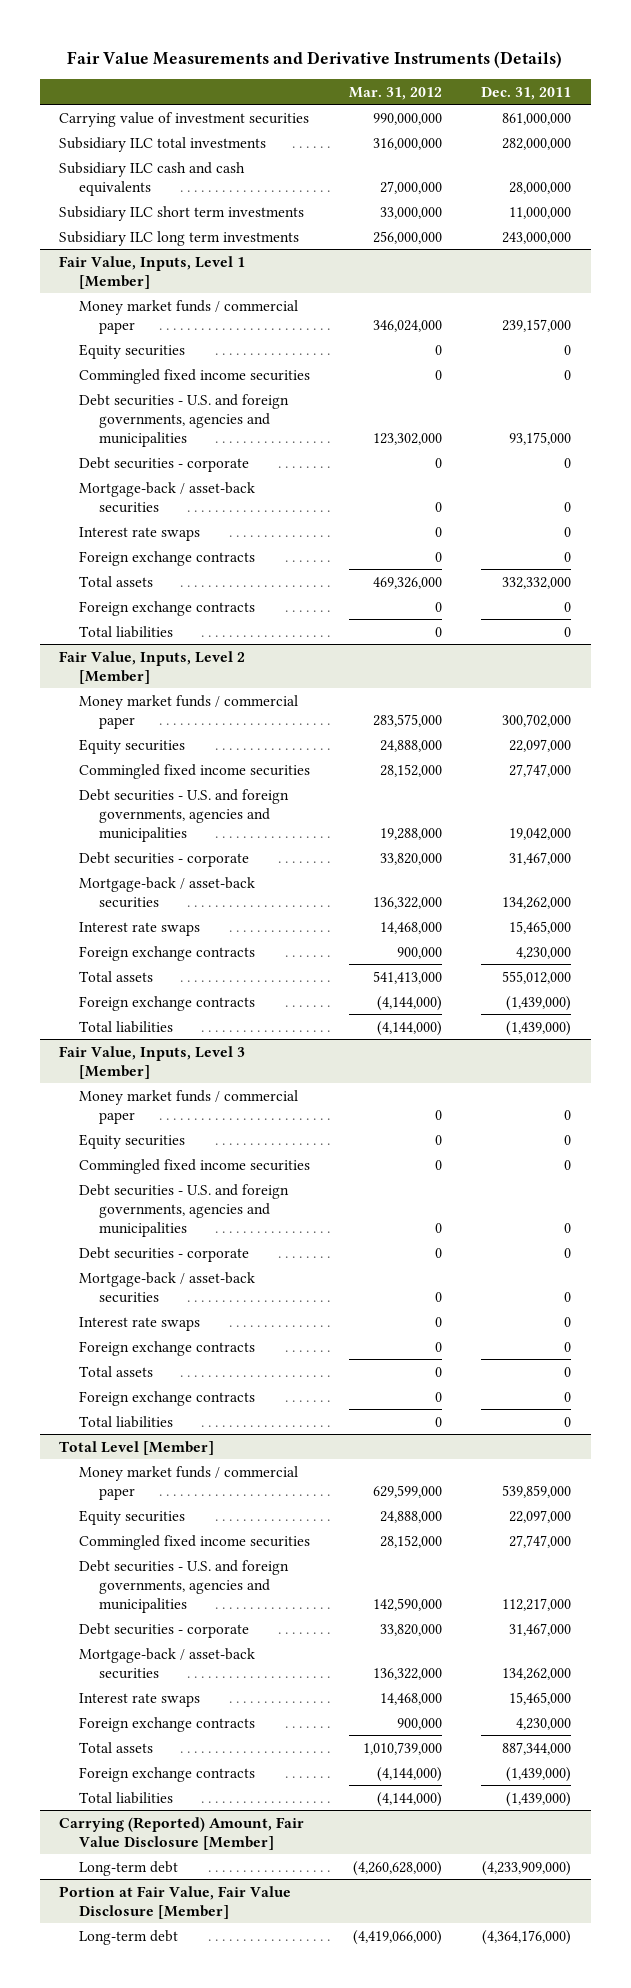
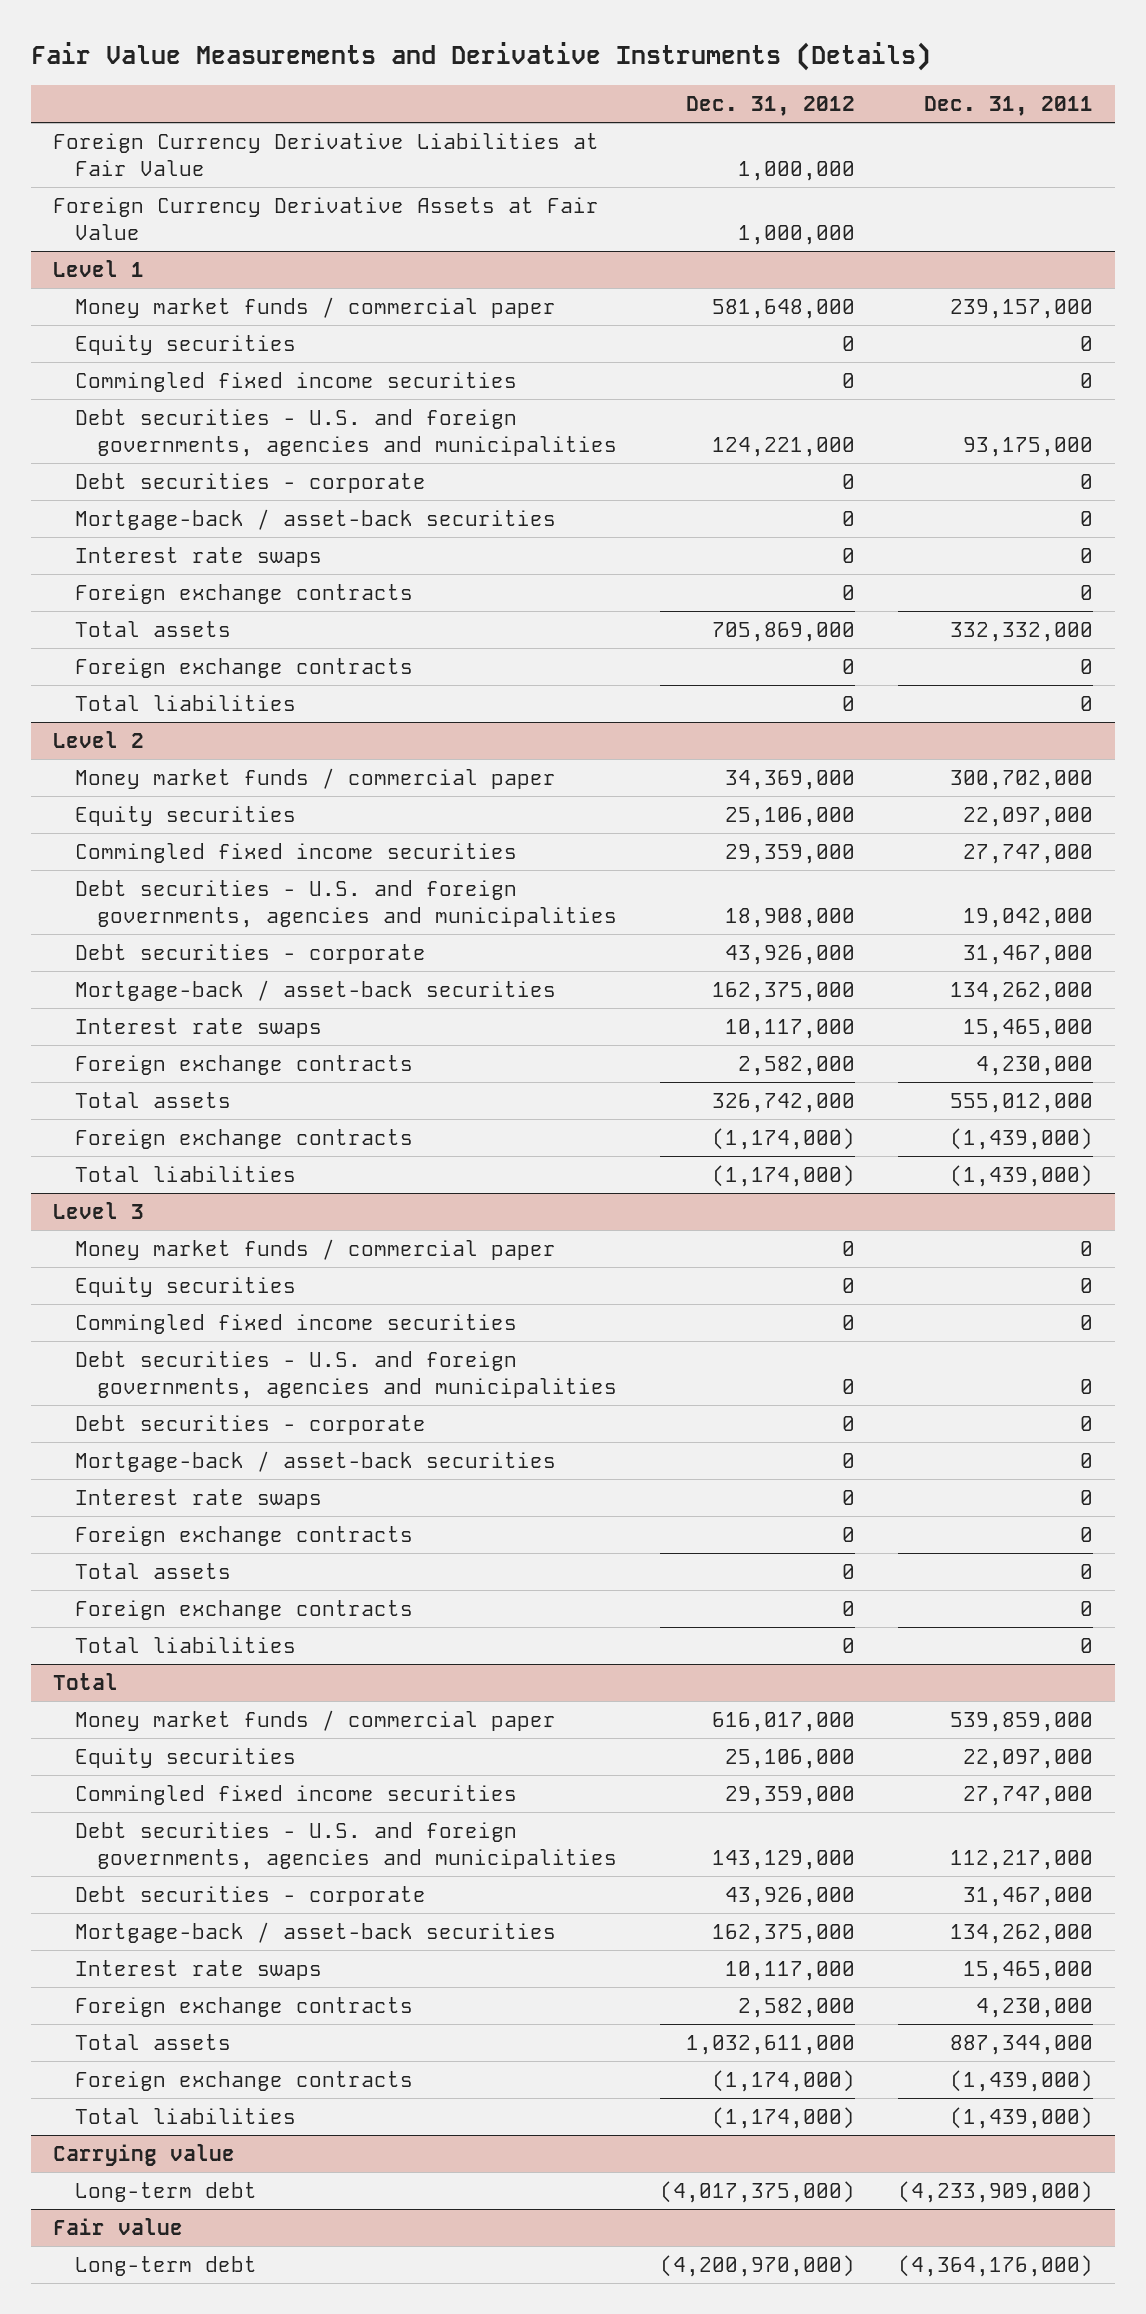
[349,86,443,100] Mar. 31, 2012 -> none
none -> [685,96,855,117] Dec. 31, 2012
[59,111,310,127] Carrying value of investment securities -> none
[59,136,267,152] Subsidiary ILC total investments -> none
[59,161,246,196] Subsidiary ILC cash and cash equivalents -> none
[59,205,305,221] Subsidiary ILC short term investments -> none
[59,230,300,246] Subsidiary ILC long term investments -> none
[59,255,246,289] Fair Value, Inputs, Level 1 [Member] -> none
none -> [52,133,599,176] Foreign Currency Derivative Liabilities at Fair Value
none -> [52,197,599,240] Foreign Currency Derivative Assets at Fair Value
none -> [52,260,144,278] Level 1
[59,650,246,684] Fair Value, Inputs, Level 2 [Member] -> none
none -> [52,731,144,749] Level 2
[59,1045,246,1079] Fair Value, Inputs, Level 3 [Member] -> none
none -> [52,1202,144,1220] Level 3
[59,1440,215,1455] Total Level [Member] -> none
none -> [52,1673,118,1691] Total
[59,1816,305,1850] Carrying (Reported) Amount, Fair Value Disclosure [Member] -> none
none -> [52,2144,235,2167] Carrying value
[59,1885,292,1919] Portion at Fair Value, Fair Value Disclosure [Member] -> none
none -> [52,2218,183,2236] Fair value

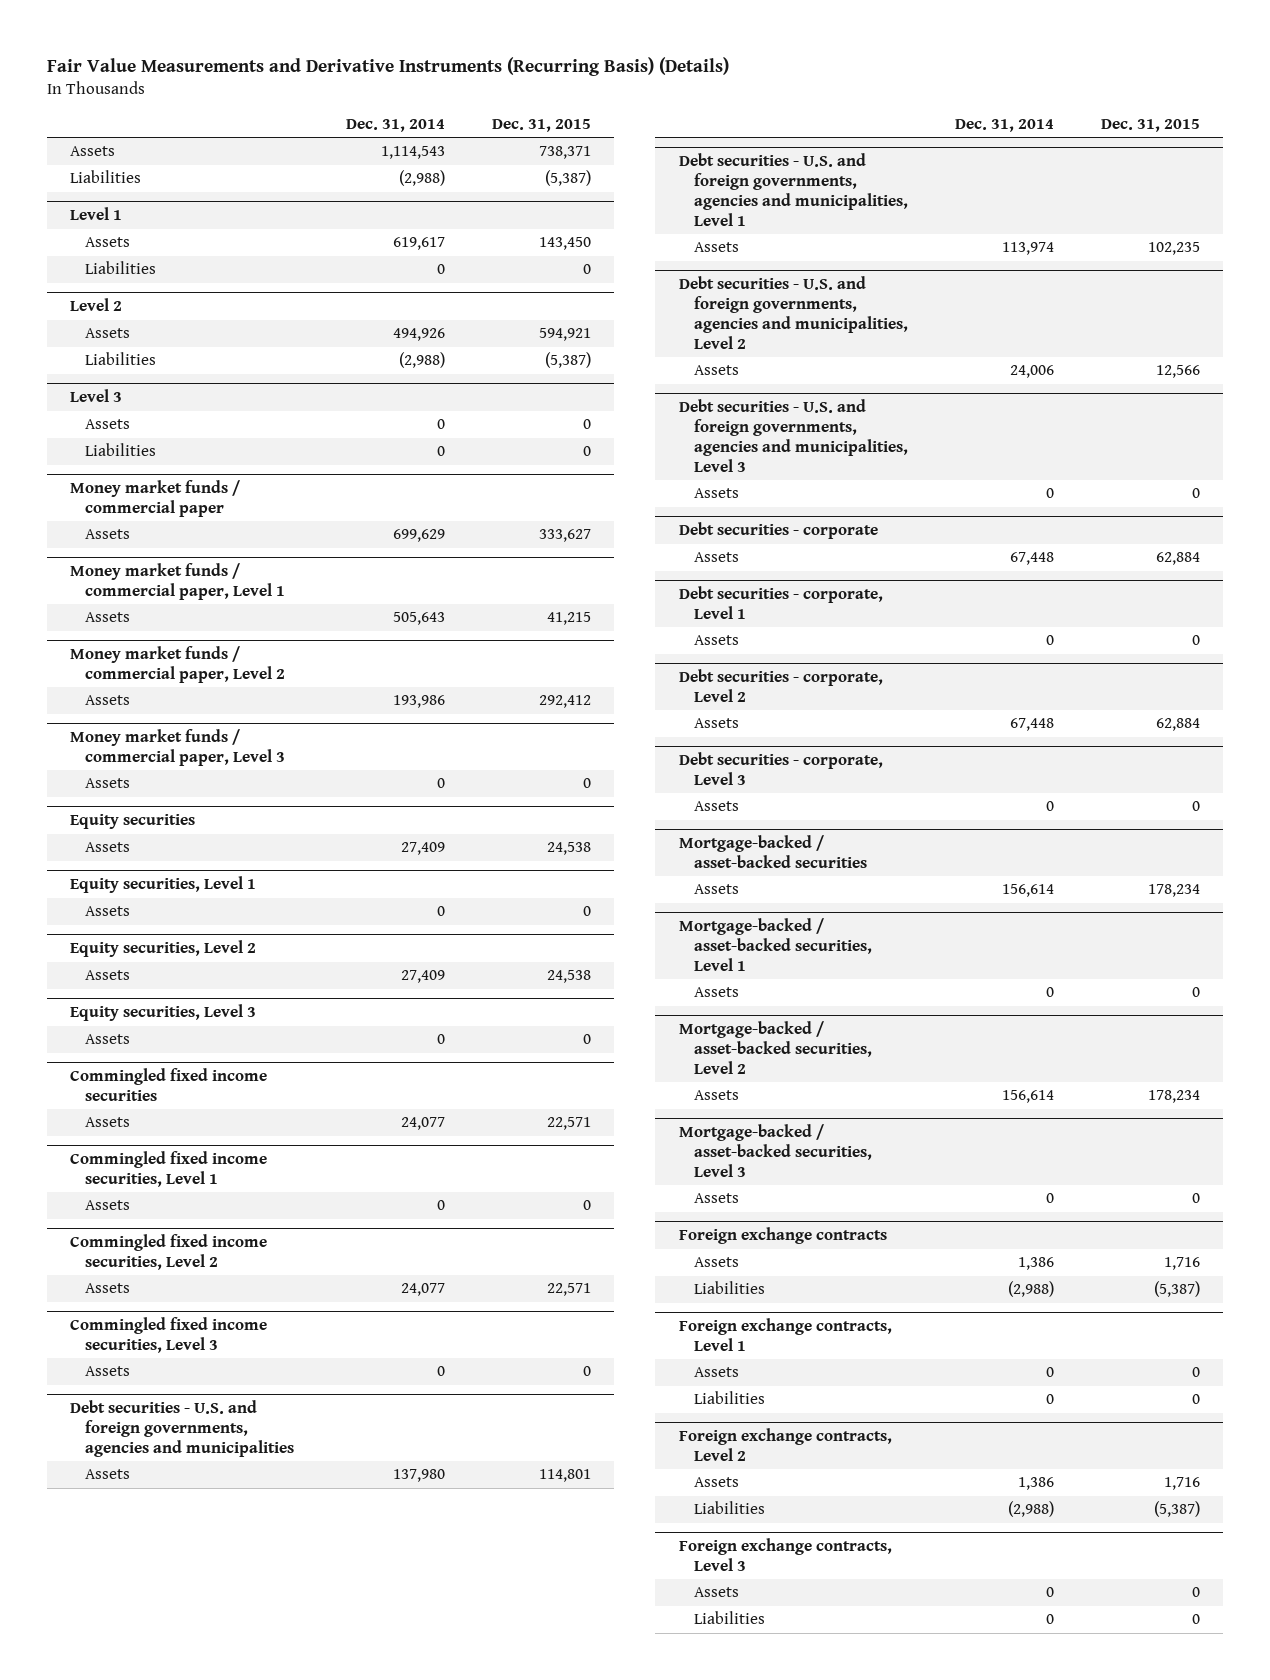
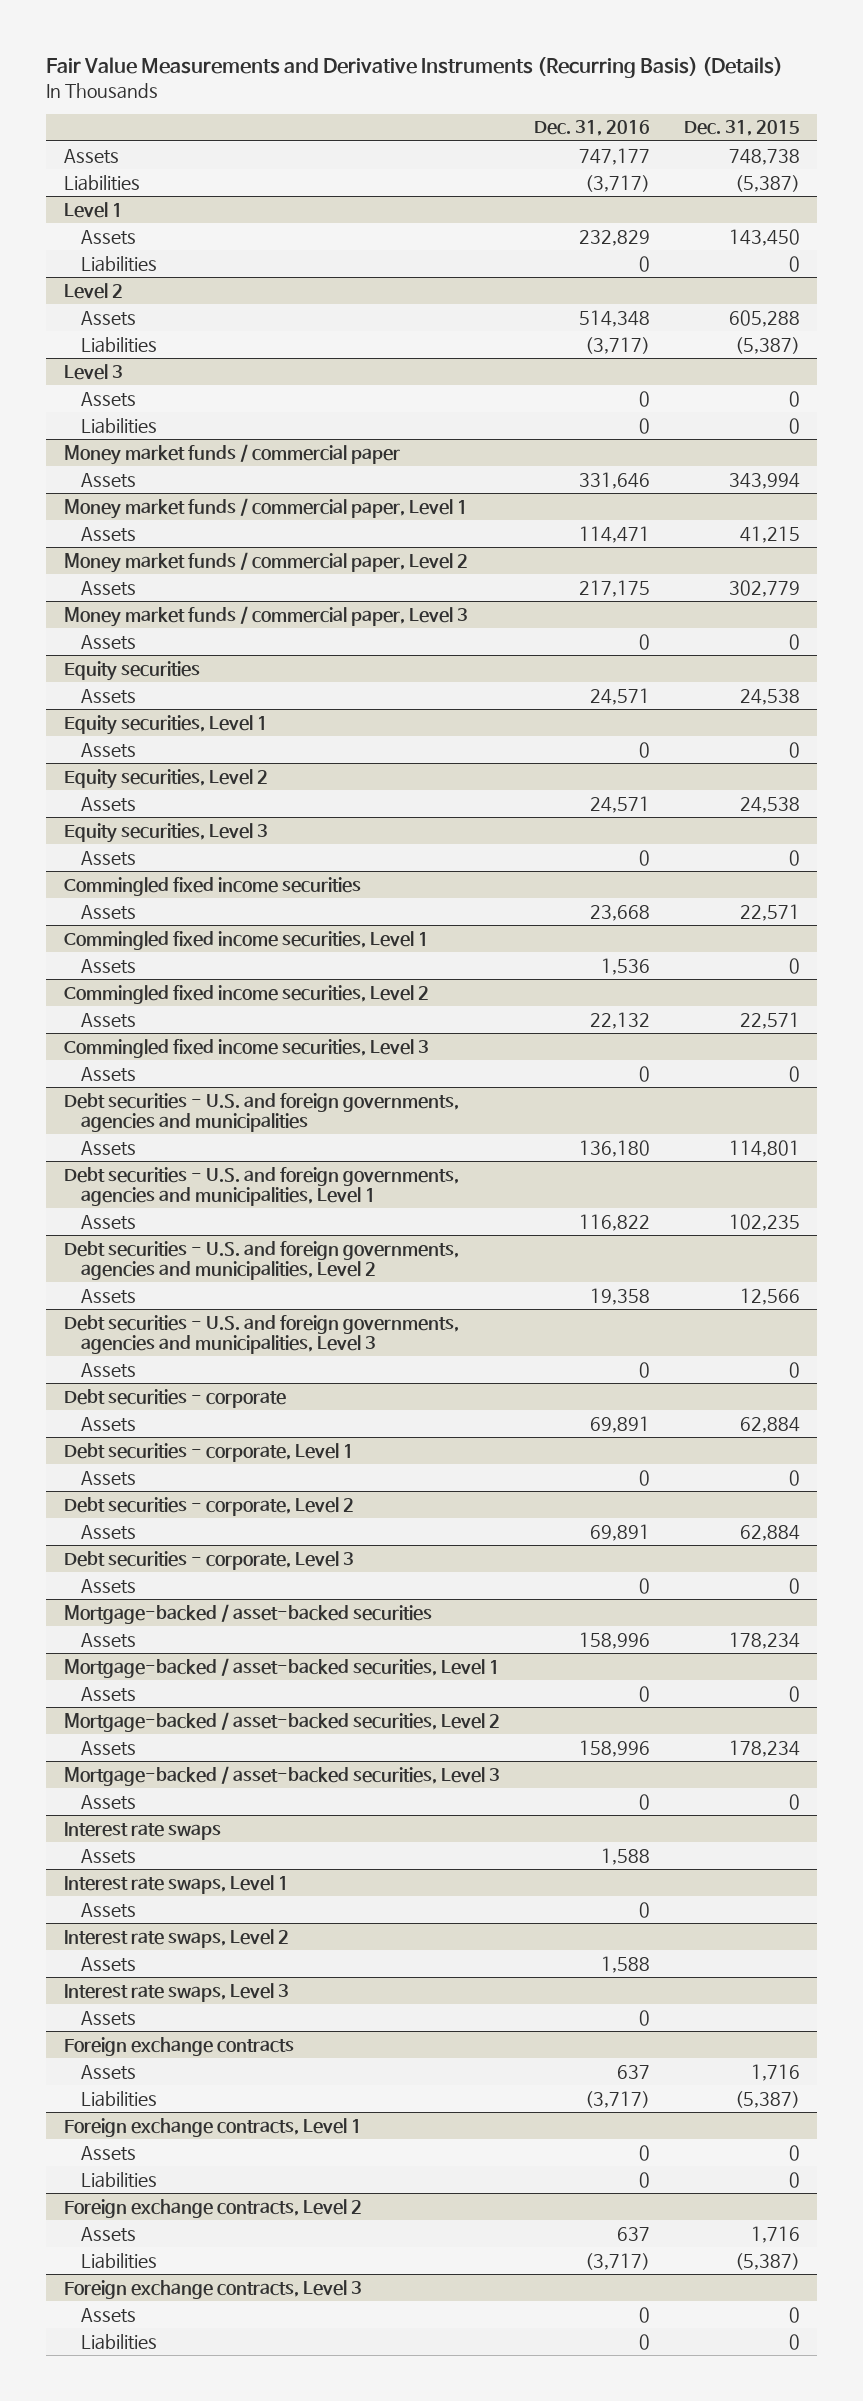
[345,119,445,133] Dec. 31, 2014 -> none
none -> [533,120,650,137] Dec. 31, 2016
[538,146,591,160] 738,371 -> [728,148,800,165] 748,738
[538,328,591,342] 594,921 -> [728,309,800,327] 605,288
[538,529,591,543] 333,627 -> [728,472,800,489] 343,994
[538,695,591,709] 292,412 -> [728,579,800,597] 302,779
none -> [63,1821,221,1840] Interest rate swaps
none -> [81,1848,137,1864] Assets
none -> [63,1874,289,1894] Interest rate swaps, Level 1
none -> [81,1902,137,1918] Assets
none -> [63,1928,289,1948] Interest rate swaps, Level 2
none -> [81,1956,137,1972] Assets
none -> [63,1982,289,2002] Interest rate swaps, Level 3
none -> [81,2010,137,2026] Assets

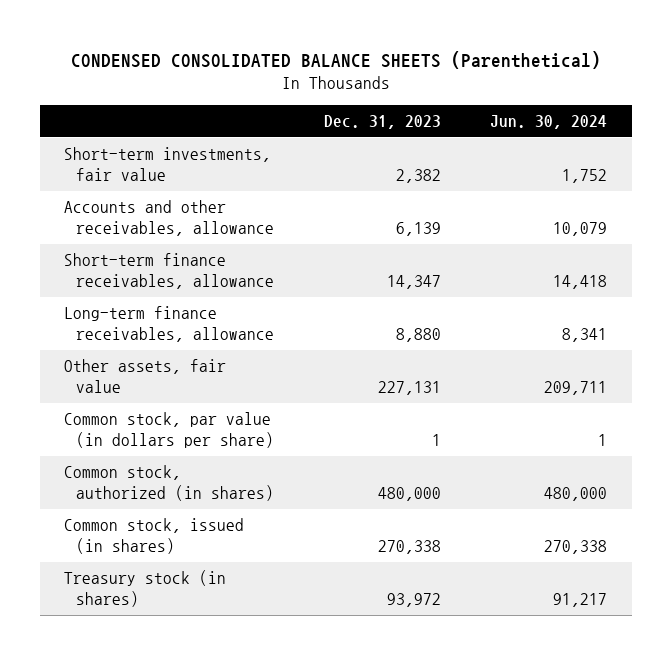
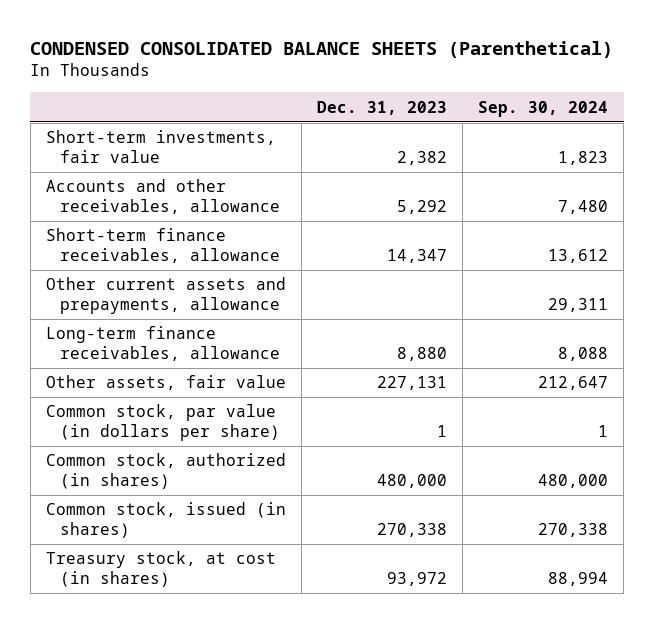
[490,114,608,129] Jun. 30, 2024 -> none
none -> [478,100,609,117] Sep. 30, 2024
[395,222,441,237] 6,139 -> [396,200,447,215] 5,292
none -> [45,277,286,315] Other current assets and prepayments, allowance
[64,570,227,608] Treasury stock (in shares) -> [45,551,276,588] Treasury stock, at cost (in shares)

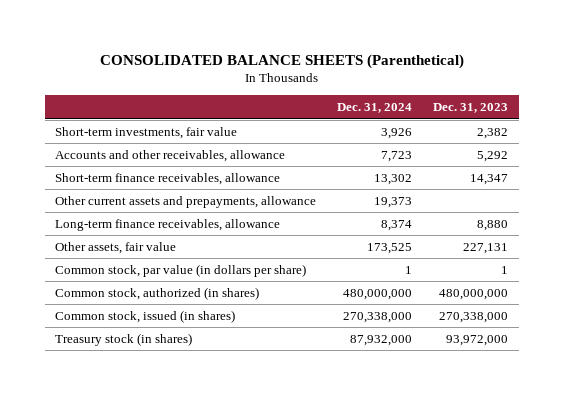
[30,41,614,59] CONDENSED CONSOLIDATED BALANCE SHEETS (Parenthetical) -> [99,54,464,70] CONSOLIDATED BALANCE SHEETS (Parenthetical)
[478,100,609,117] Sep. 30, 2024 -> none
none -> [337,103,413,114] Dec. 31, 2024
[376,474,447,489] 480,000 -> [439,288,509,300] 480,000,000
[376,523,447,538] 270,338 -> [439,311,509,323] 270,338,000
[45,551,276,588] Treasury stock, at cost (in shares) -> [55,332,193,346] Treasury stock (in shares)
[386,572,447,587] 93,972 -> [446,334,509,346] 93,972,000

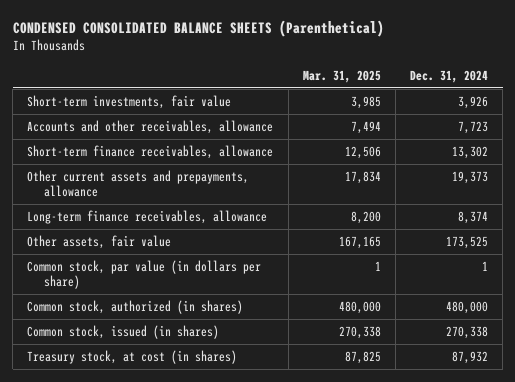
[99,54,464,70] CONSOLIDATED BALANCE SHEETS (Parenthetical) -> [12,19,384,37] CONDENSED CONSOLIDATED BALANCE SHEETS (Parenthetical)
[433,103,509,114] Dec. 31, 2023 -> none
none -> [302,69,381,83] Mar. 31, 2025
[343,288,413,300] 480,000,000 -> [446,300,489,314] 480,000
[343,311,413,323] 270,338,000 -> [446,325,489,339] 270,338
[55,332,193,346] Treasury stock (in shares) -> [27,349,238,364] Treasury stock, at cost (in shares)
[350,334,413,346] 87,932,000 -> [452,350,489,364] 87,932

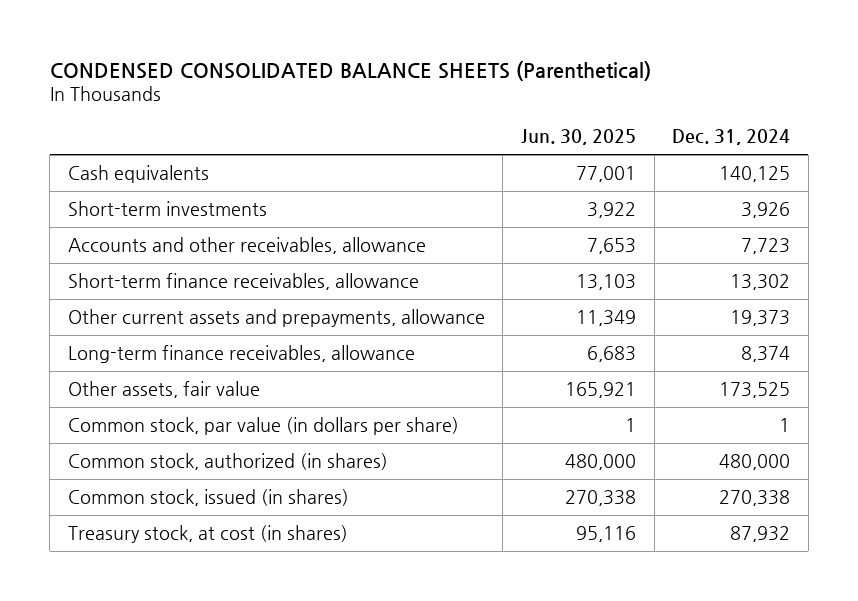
[302,69,381,83] Mar. 31, 2025 -> none
none -> [521,129,637,146] Jun. 30, 2025
none -> [67,165,209,184] Cash equivalents
[27,94,232,109] Short-term investments, fair value -> [67,201,267,217] Short-term investments

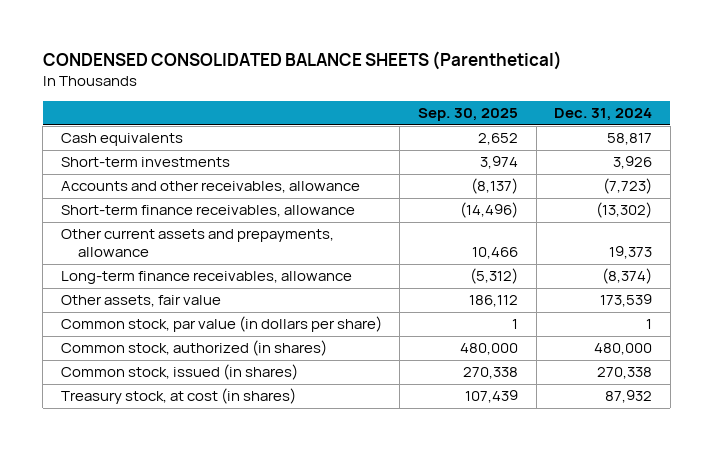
[521,129,637,146] Jun. 30, 2025 -> none
none -> [418,108,519,122] Sep. 30, 2025
[719,166,791,183] 140,125 -> [607,133,653,146] 58,817
[741,238,791,255] 7,723 -> [603,178,653,195] (7,723)
[730,274,791,291] 13,302 -> [596,202,653,219] (13,302)
[741,346,791,363] 8,374 -> [602,268,653,285] (8,374)
[719,382,791,399] 173,525 -> [600,294,653,308] 173,539

